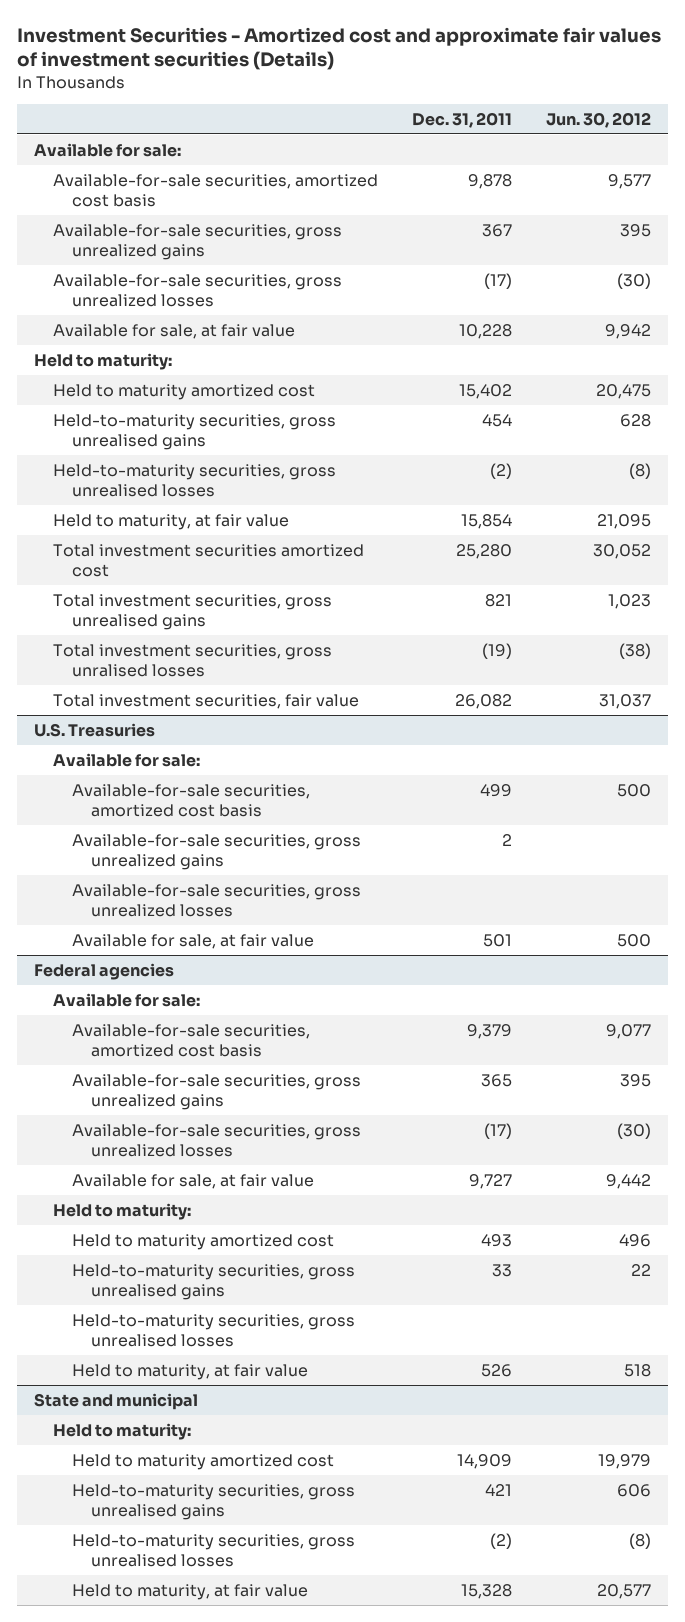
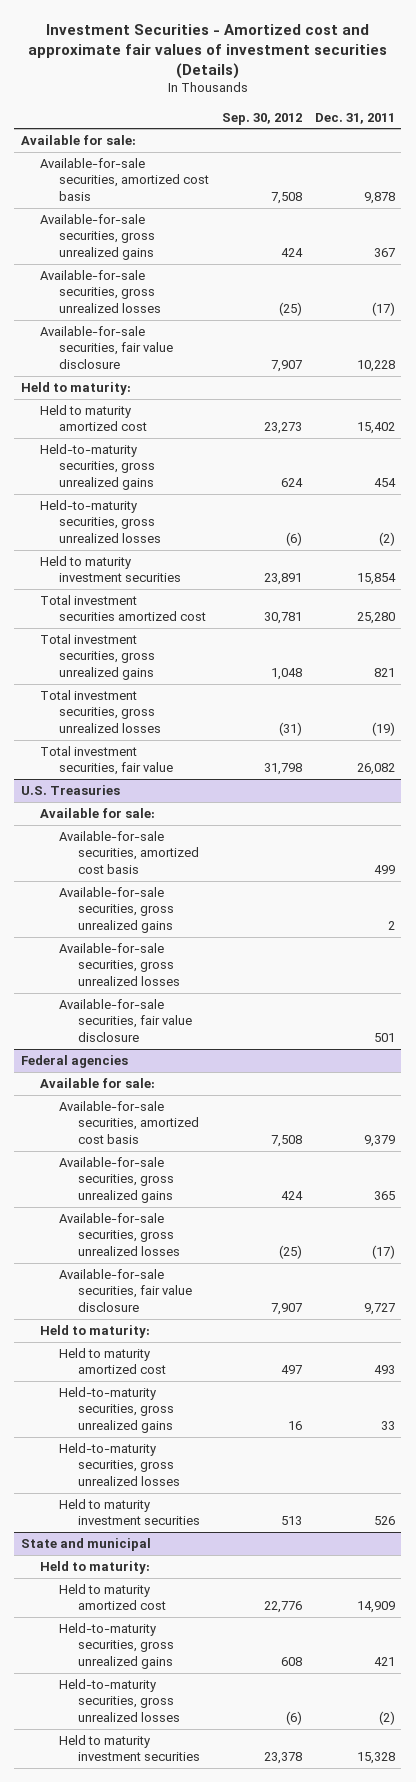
[546,111,652,128] Jun. 30, 2012 -> none
none -> [221,112,302,125] Sep. 30, 2012
[52,323,295,339] Available for sale, at fair value -> [39,326,173,369] Available-for-sale securities, fair value disclosure
[52,413,336,451] Held-to-maturity securities, gross unrealised gains -> [39,444,155,490] Held-to-maturity securities, gross unrealized gains
[52,463,336,498] Held-to-maturity securities, gross unrealised losses -> [39,500,161,543] Held-to-maturity securities, gross unrealized losses
[52,513,289,530] Held to maturity, at fair value -> [39,556,181,583] Held to maturity investment securities
[52,593,332,631] Total investment securities, gross unrealised gains -> [39,634,155,680] Total investment securities, gross unrealized gains
[52,643,332,678] Total investment securities, gross unralised losses -> [39,690,161,733] Total investment securities, gross unrealized losses
[71,933,314,949] Available for sale, at fair value -> [58,999,192,1042] Available-for-sale securities, fair value disclosure
[71,1173,314,1189] Available for sale, at fair value -> [58,1269,192,1312] Available-for-sale securities, fair value disclosure
[71,1263,355,1301] Held-to-maturity securities, gross unrealised gains -> [58,1387,174,1433] Held-to-maturity securities, gross unrealized gains
[71,1313,355,1348] Held-to-maturity securities, gross unrealised losses -> [58,1443,180,1486] Held-to-maturity securities, gross unrealized losses
[71,1363,308,1380] Held to maturity, at fair value -> [58,1499,200,1526] Held to maturity investment securities
[71,1483,355,1521] Held-to-maturity securities, gross unrealised gains -> [58,1623,174,1669] Held-to-maturity securities, gross unrealized gains
[71,1533,355,1568] Held-to-maturity securities, gross unrealised losses -> [58,1679,180,1722] Held-to-maturity securities, gross unrealized losses
[71,1583,308,1600] Held to maturity, at fair value -> [58,1735,200,1762] Held to maturity investment securities

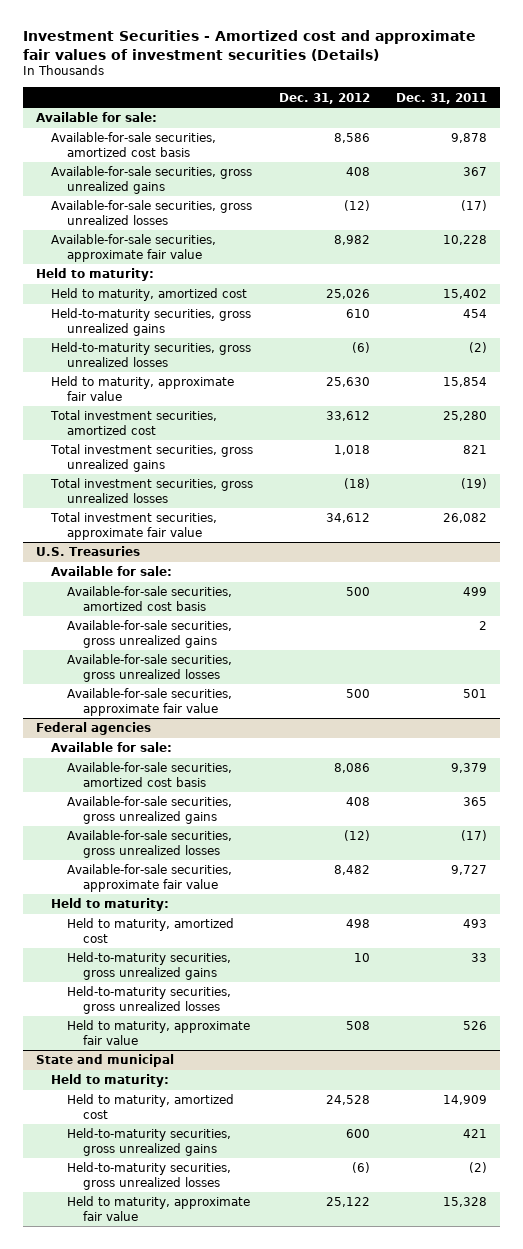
[221,112,302,125] Sep. 30, 2012 -> none
none -> [279,92,371,104] Dec. 31, 2012
[39,326,173,369] Available-for-sale securities, fair value disclosure -> [51,234,217,262] Available-for-sale securities, approximate fair value
[39,405,147,432] Held to maturity amortized cost -> [51,288,248,302] Held to maturity, amortized cost
[39,556,181,583] Held to maturity investment securities -> [51,376,235,401] Held to maturity, approximate fair value
[39,595,206,622] Total investment securities amortized cost -> [50,410,218,435] Total investment securities, amortized cost
[39,746,173,776] Total investment securities, fair value -> [50,512,218,540] Total investment securities, approximate fair value
[58,999,192,1042] Available-for-sale securities, fair value disclosure -> [67,688,233,716] Available-for-sale securities, approximate fair value
[58,1269,192,1312] Available-for-sale securities, fair value disclosure -> [67,864,233,892] Available-for-sale securities, approximate fair value
[58,1348,166,1375] Held to maturity amortized cost -> [67,918,235,943] Held to maturity, amortized cost
[58,1499,200,1526] Held to maturity investment securities -> [67,1020,251,1045] Held to maturity, approximate fair value
[58,1584,166,1611] Held to maturity amortized cost -> [67,1094,235,1119] Held to maturity, amortized cost
[58,1735,200,1762] Held to maturity investment securities -> [67,1196,251,1221] Held to maturity, approximate fair value

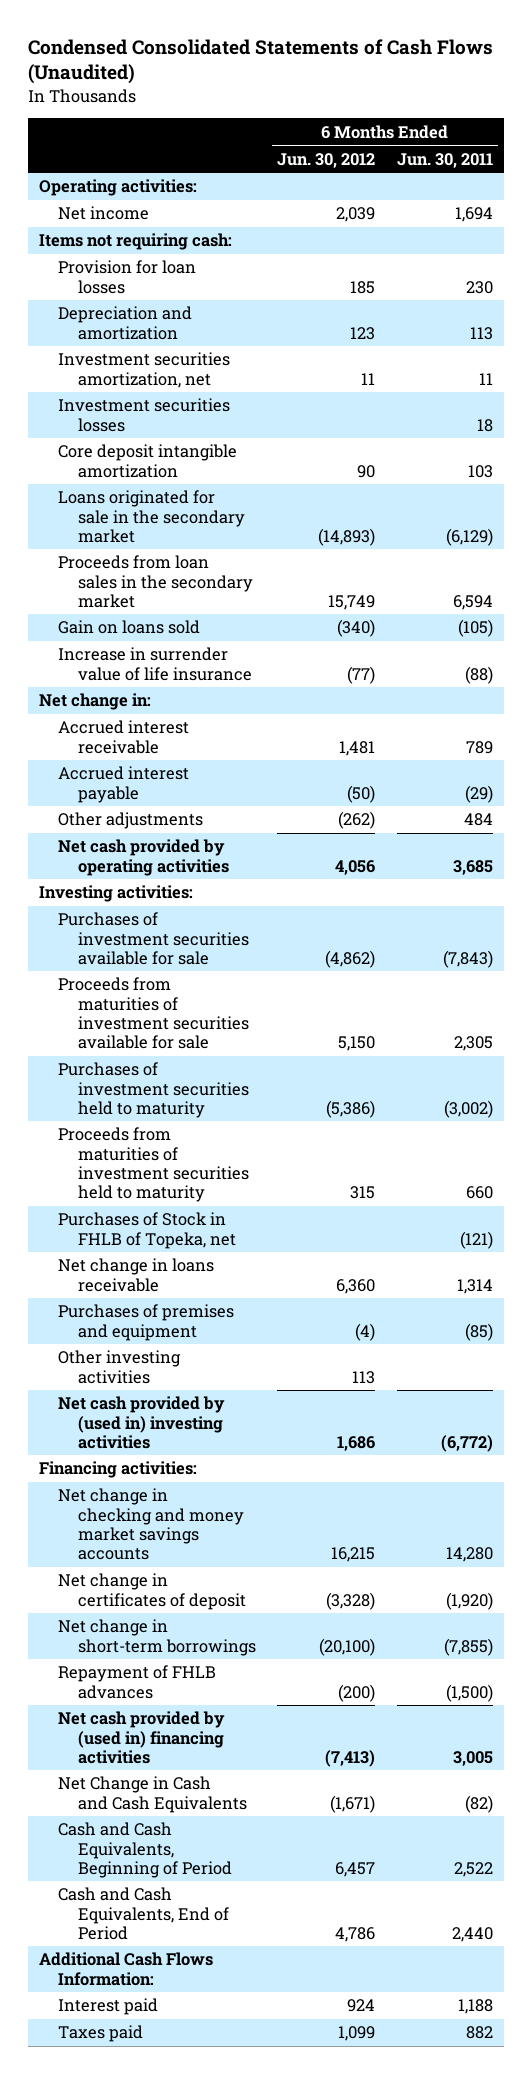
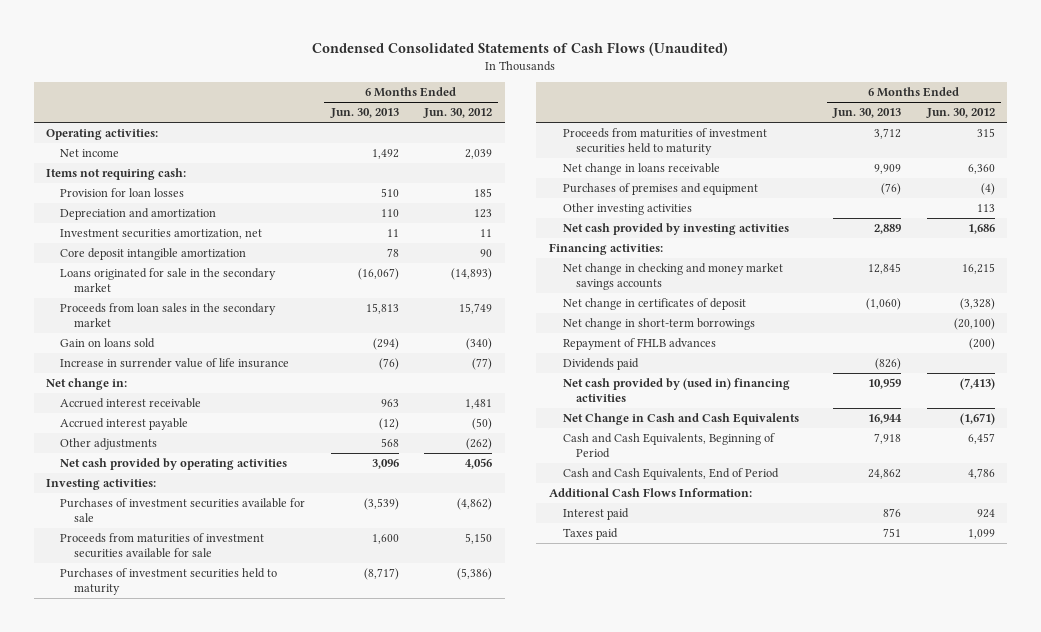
[396,152,493,168] Jun. 30, 2011 -> none
none -> [329,108,399,119] Jun. 30, 2013
[58,398,231,432] Investment securities losses -> none
[58,1212,236,1249] Purchases of Stock in FHLB of Topeka, net -> none
[58,1396,226,1449] Net cash provided by (used in) investing activities -> [562,223,789,236] Net cash provided by investing activities
none -> [562,358,639,371] Dividends paid

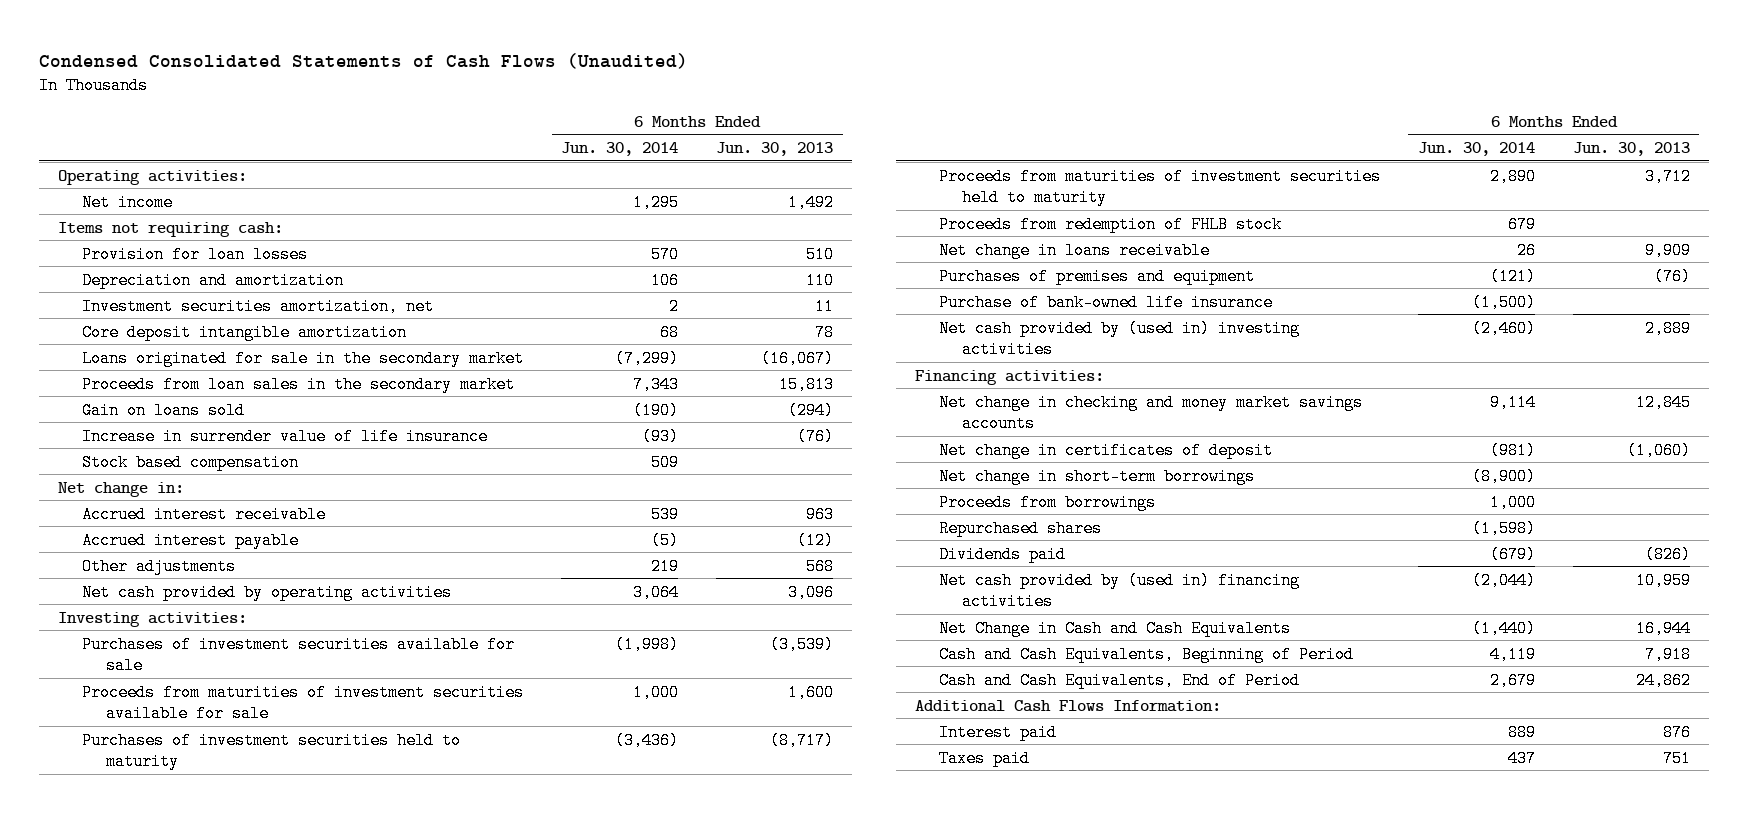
[423,108,493,119] Jun. 30, 2012 -> none
none -> [561,141,679,156] Jun. 30, 2014
none -> [82,453,300,471] Stock based compensation
none -> [938,215,1282,233] Proceeds from redemption of FHLB stock
[562,203,692,216] Other investing activities -> none
none -> [938,293,1273,311] Purchase of bank-owned life insurance
[562,223,789,236] Net cash provided by investing activities -> [938,319,1300,358] Net cash provided by (used in) investing activities
[562,338,716,351] Repayment of FHLB advances -> none
none -> [938,493,1156,511] Proceeds from borrowings
none -> [938,519,1102,537] Repurchased shares

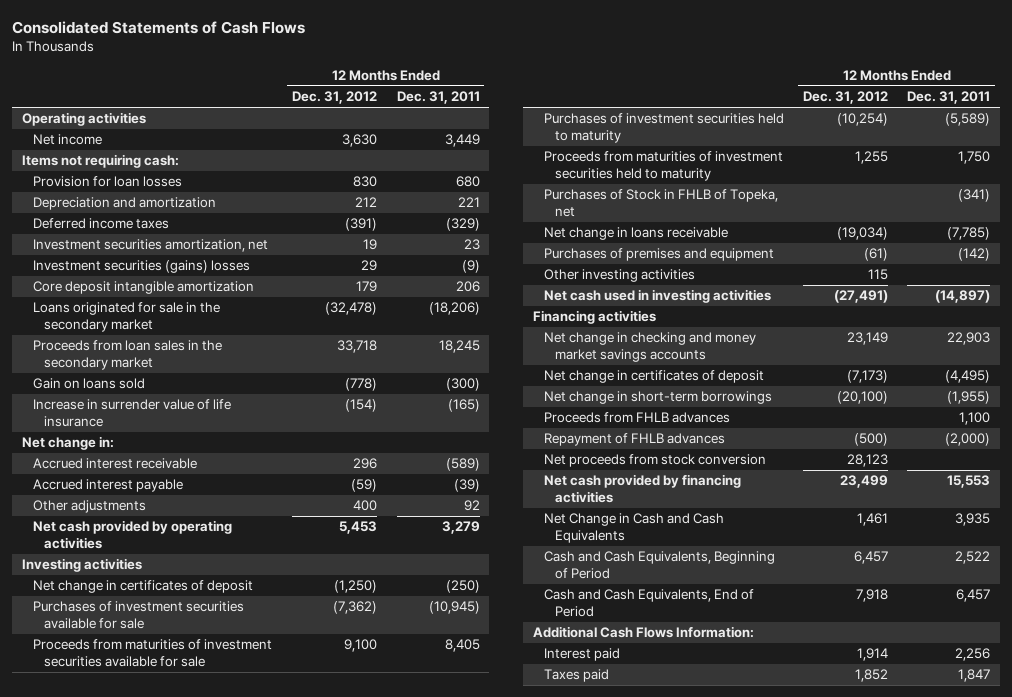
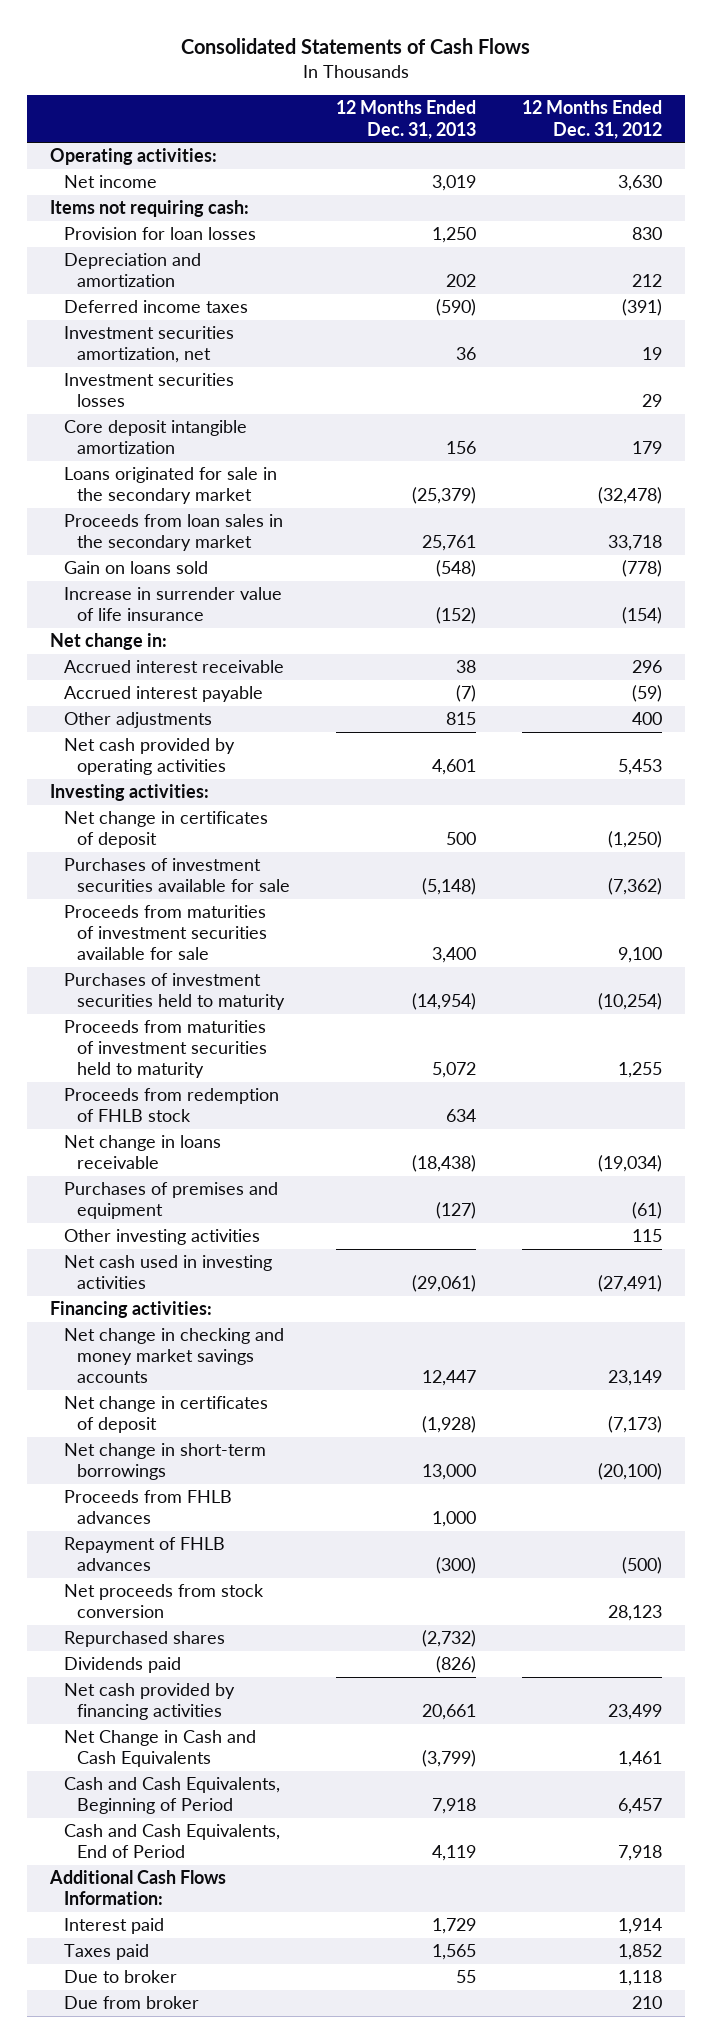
[396,91,480,105] Dec. 31, 2011 -> none
none -> [336,100,477,139] 12 Months Ended Dec. 31, 2013
[21,112,146,127] Operating activities -> [50,148,218,166] Operating activities:
[33,260,251,274] Investment securities (gains) losses -> [63,373,234,408] Investment securities losses
[21,558,142,573] Investing activities -> [50,784,210,802] Investing activities:
[543,189,778,217] Purchases of Stock in FHLB of Topeka, net -> none
none -> [63,1088,279,1123] Proceeds from redemption of FHLB stock
[532,310,656,325] Financing activities -> [50,1301,213,1319] Financing activities:
none -> [63,1631,225,1648] Repurchased shares
none -> [63,1657,181,1674] Dividends paid
none -> [63,1970,177,1984] Due to broker
none -> [63,1996,199,2010] Due from broker

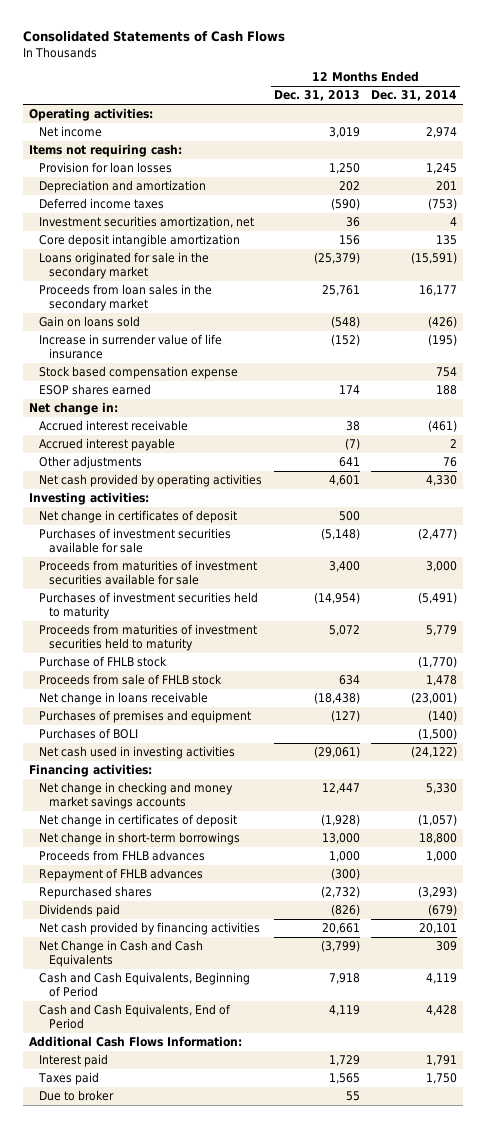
[522,100,663,139] 12 Months Ended Dec. 31, 2012 -> none
none -> [371,90,458,102] Dec. 31, 2014
[63,373,234,408] Investment securities losses -> none
none -> [39,366,239,380] Stock based compensation expense
none -> [39,384,152,396] ESOP shares earned
[446,712,477,726] 815 -> [338,457,360,468] 641
none -> [39,656,168,668] Purchase of FHLB stock
[63,1088,279,1123] Proceeds from redemption of FHLB stock -> [39,674,223,686] Proceeds from sale of FHLB stock
[63,1229,260,1246] Other investing activities -> none
none -> [39,728,139,740] Purchases of BOLI
[63,1584,264,1619] Net proceeds from stock conversion -> none
[63,1996,199,2010] Due from broker -> none

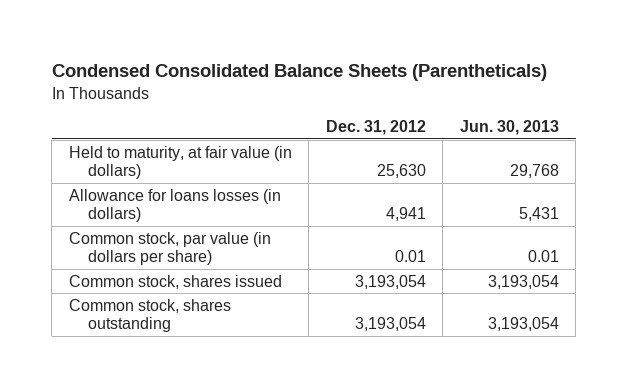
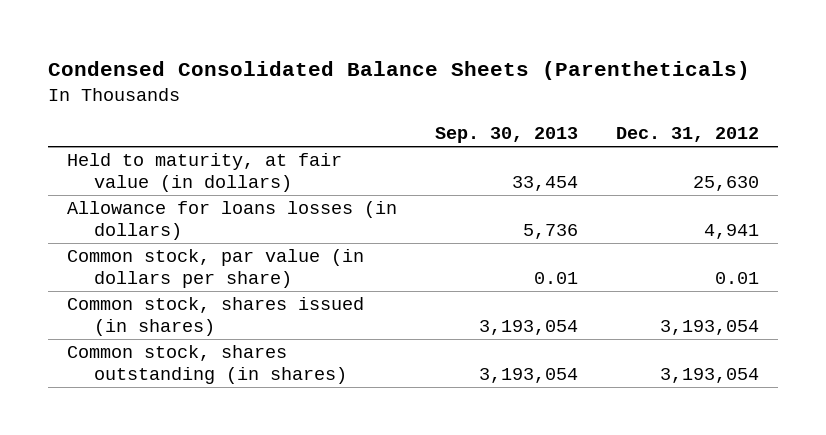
[459,120,559,136] Jun. 30, 2013 -> none
none -> [434,127,578,144] Sep. 30, 2013
[68,274,282,289] Common stock, shares issued -> [66,297,364,337] Common stock, shares issued (in shares)
[68,298,231,333] Common stock, shares outstanding -> [66,345,347,385] Common stock, shares outstanding (in shares)

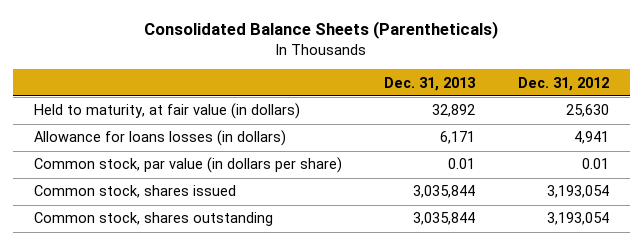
[47,61,750,81] Condensed Consolidated Balance Sheets (Parentheticals) -> [144,21,499,40] Consolidated Balance Sheets (Parentheticals)
[434,127,578,144] Sep. 30, 2013 -> none
none -> [384,76,477,91] Dec. 31, 2013
[66,297,364,337] Common stock, shares issued (in shares) -> [34,185,237,199] Common stock, shares issued
[66,345,347,385] Common stock, shares outstanding (in shares) -> [34,212,274,227] Common stock, shares outstanding

